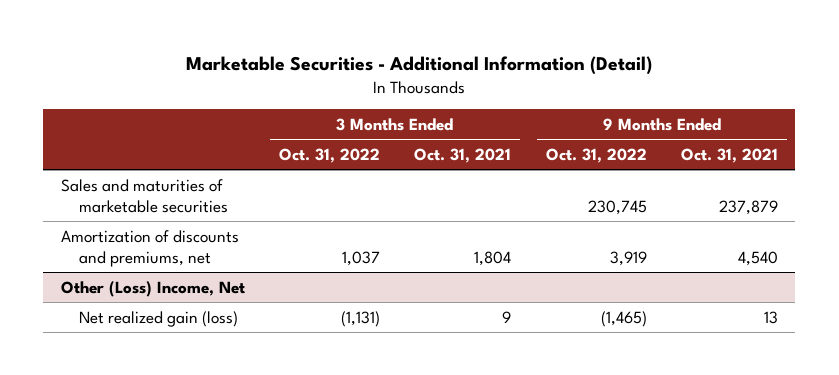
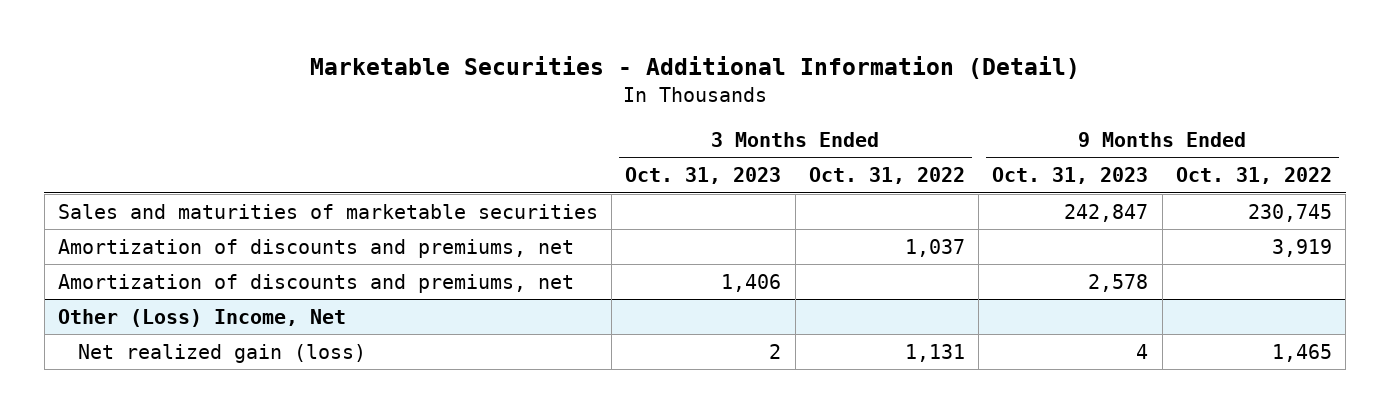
[414,147,512,163] Oct. 31, 2021 -> none
[681,147,779,163] Oct. 31, 2021 -> none
none -> [625,167,782,185] Oct. 31, 2023
none -> [992,167,1149,185] Oct. 31, 2023
none -> [57,273,574,293] Amortization of discounts and premiums, net
[341,310,381,327] (1,131) -> [904,343,965,362] 1,131
[600,310,647,327] (1,465) -> [1271,343,1332,362] 1,465

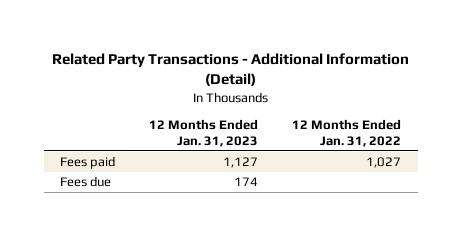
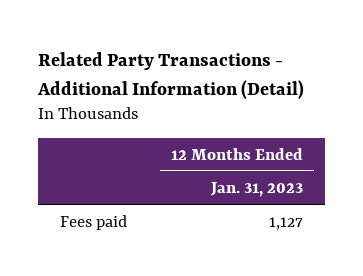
[291,119,401,147] 12 Months Ended Jan. 31, 2022 -> none
[60,176,112,188] Fees due -> none

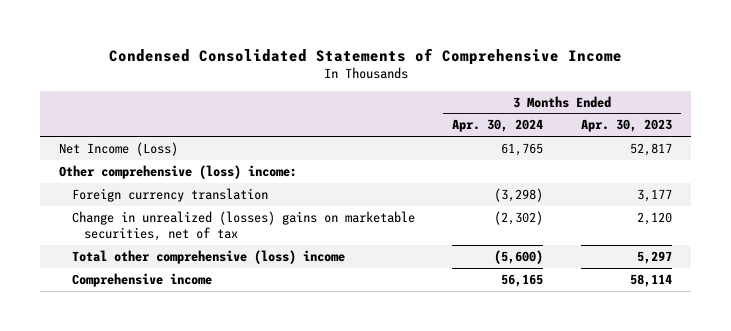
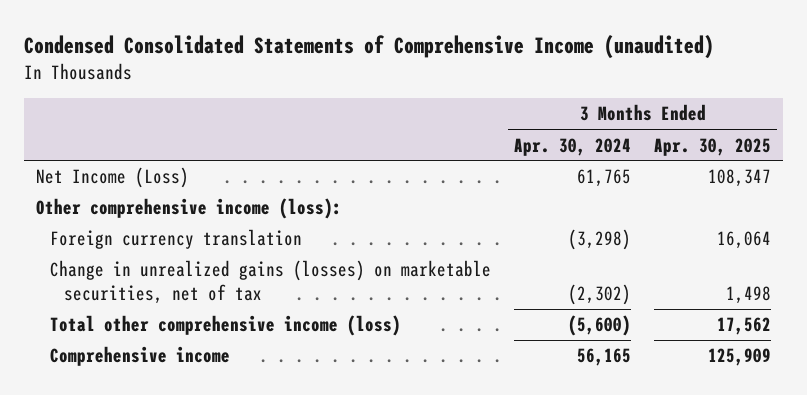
[108,47,622,65] Condensed Consolidated Statements of Comprehensive Income -> [23,35,714,60] Condensed Consolidated Statements of Comprehensive Income (unaudited)
[580,119,672,133] Apr. 30, 2023 -> none
none -> [654,137,772,156] Apr. 30, 2025
[59,164,298,179] Other comprehensive (loss) income: -> [35,198,342,220] Other comprehensive income (loss):
[71,210,415,241] Change in unrealized (losses) gains on marketable securities, net of tax -> [49,260,491,304] Change in unrealized gains (losses) on marketable securities, net of tax
[71,249,345,264] Total other comprehensive (loss) income -> [49,315,401,337] Total other comprehensive income (loss)

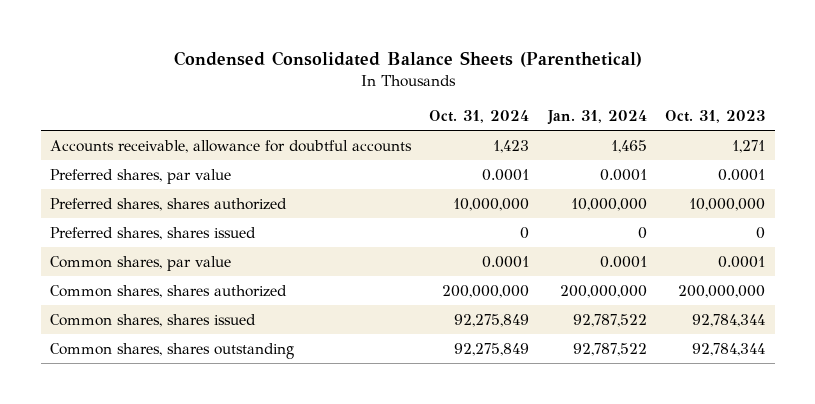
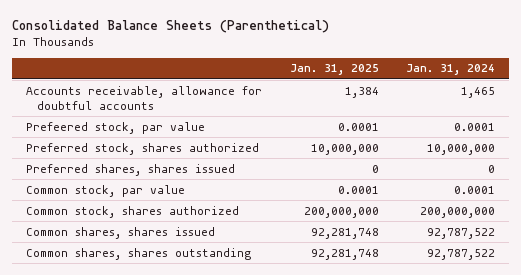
[173,50,642,67] Condensed Consolidated Balance Sheets (Parenthetical) -> [11,19,329,33] Consolidated Balance Sheets (Parenthetical)
[429,110,530,124] Oct. 31, 2024 -> none
[665,110,766,124] Oct. 31, 2023 -> none
none -> [289,64,379,76] Jan. 31, 2025
[49,168,231,184] Preferred shares, par value -> [25,121,205,134] Prefeered stock, par value
[49,197,287,211] Preferred shares, shares authorized -> [25,142,259,155] Preferred stock, shares authorized
[49,255,231,271] Common shares, par value -> [25,184,185,197] Common stock, par value
[49,284,287,298] Common shares, shares authorized -> [25,205,239,218] Common stock, shares authorized

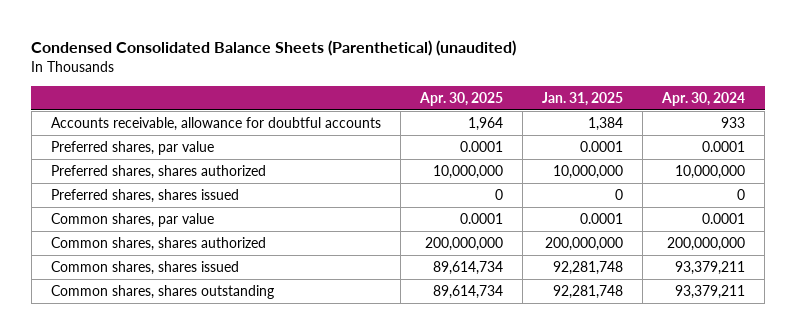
[11,19,329,33] Consolidated Balance Sheets (Parenthetical) -> [31,40,517,57] Condensed Consolidated Balance Sheets (Parenthetical) (unaudited)
[406,64,496,76] Jan. 31, 2024 -> none
none -> [419,91,504,106] Apr. 30, 2025
none -> [661,91,746,106] Apr. 30, 2024
[25,121,205,134] Prefeered stock, par value -> [50,140,214,155] Preferred shares, par value
[25,142,259,155] Preferred stock, shares authorized -> [50,164,266,179] Preferred shares, shares authorized
[25,184,185,197] Common stock, par value -> [50,212,214,227] Common shares, par value
[25,205,239,218] Common stock, shares authorized -> [50,236,266,251] Common shares, shares authorized

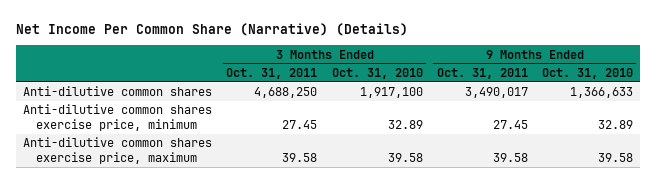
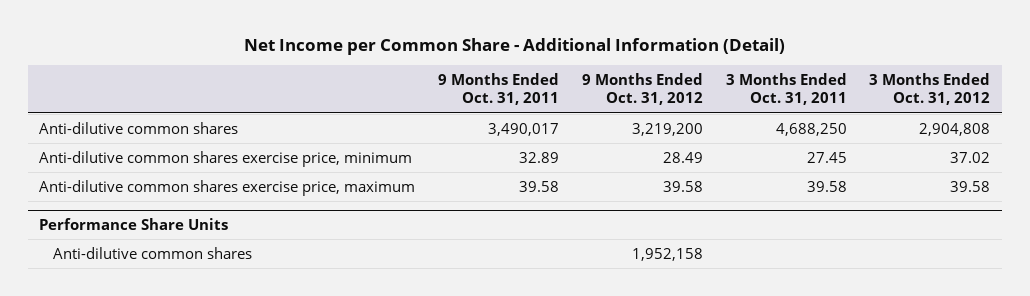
[16,22,409,36] Net Income Per Common Share (Narrative) (Details) -> [243,37,785,55] Net Income per Common Share - Additional Information (Detail)
[331,67,423,79] Oct. 31, 2010 -> none
[541,67,633,79] Oct. 31, 2010 -> none
none -> [581,73,703,106] 9 Months Ended Oct. 31, 2012
none -> [869,73,991,106] 3 Months Ended Oct. 31, 2012
[492,119,528,129] 27.45 -> [518,151,559,163] 32.89
none -> [39,217,229,230] Performance Share Units
none -> [52,246,252,259] Anti-dilutive common shares

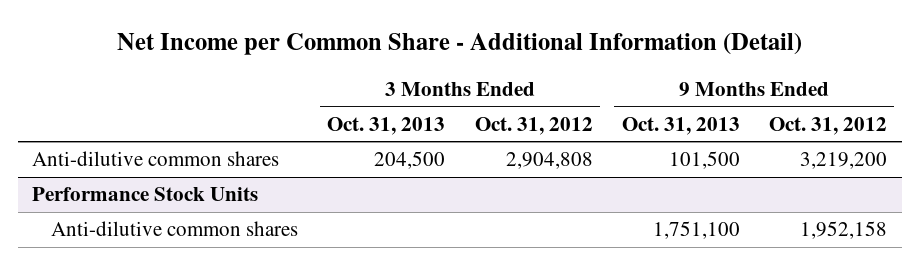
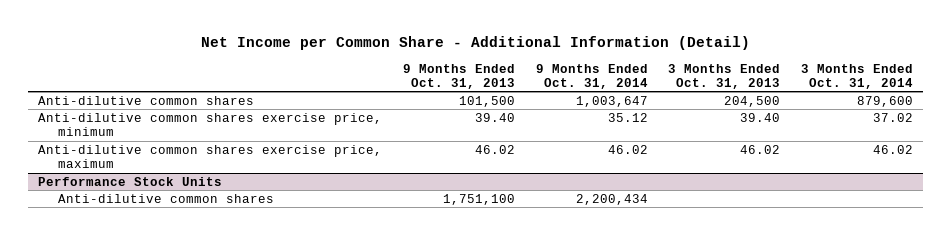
[474,116,593,135] Oct. 31, 2012 -> none
[769,116,888,135] Oct. 31, 2012 -> none
none -> [535,63,648,89] 9 Months Ended Oct. 31, 2014
none -> [800,63,913,89] 3 Months Ended Oct. 31, 2014
none -> [38,112,383,137] Anti-dilutive common shares exercise price, minimum
none -> [38,144,383,169] Anti-dilutive common shares exercise price, maximum

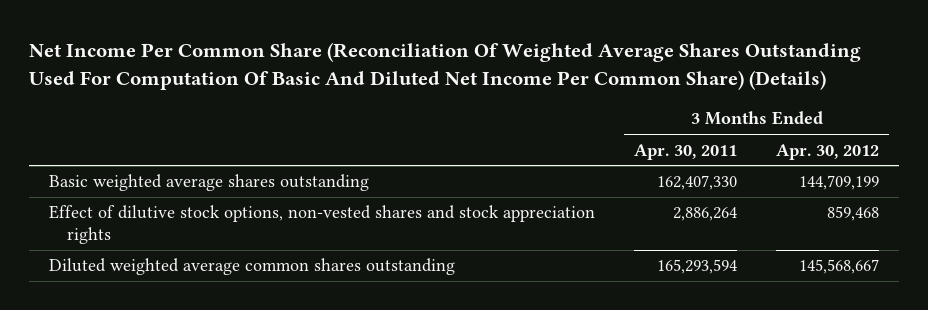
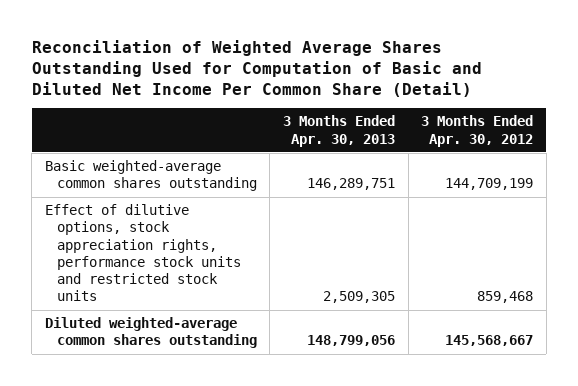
[29,42,862,90] Net Income Per Common Share (Reconciliation Of Weighted Average Shares Outstanding Used For Computation Of Basic And Diluted Net Income Per Common Share) (Details) -> [31,39,482,97] Reconciliation of Weighted Average Shares Outstanding Used for Computation of Basic and Diluted Net Income Per Common Share (Detail)
[634,143,738,160] Apr. 30, 2011 -> none
none -> [282,115,395,147] 3 Months Ended Apr. 30, 2013
[48,174,369,192] Basic weighted average shares outstanding -> [45,160,257,192] Basic weighted-average common shares outstanding
[48,205,595,245] Effect of dilutive stock options, non-vested shares and stock appreciation rights -> [45,204,241,302] Effect of dilutive options, stock appreciation rights, performance stock units and restricted stock units
[48,258,455,276] Diluted weighted average common shares outstanding -> [45,317,257,349] Diluted weighted-average common shares outstanding

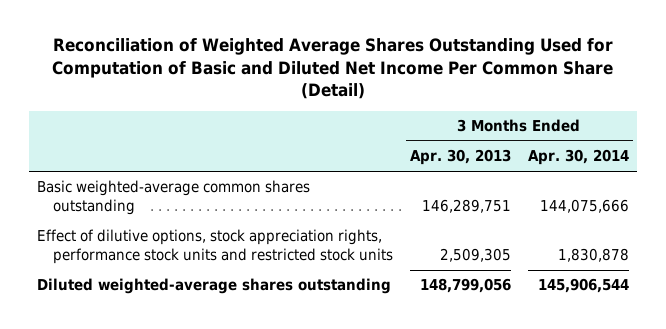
[421,115,534,147] 3 Months Ended Apr. 30, 2012 -> none
none -> [527,149,629,166] Apr. 30, 2014
[45,317,257,349] Diluted weighted-average common shares outstanding -> [37,278,392,295] Diluted weighted-average shares outstanding

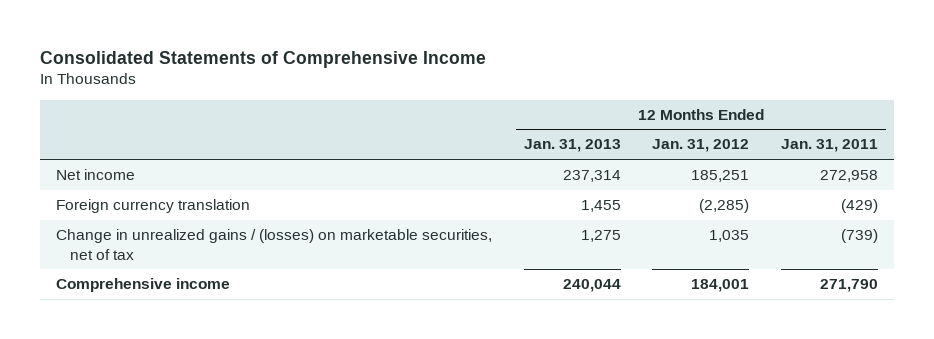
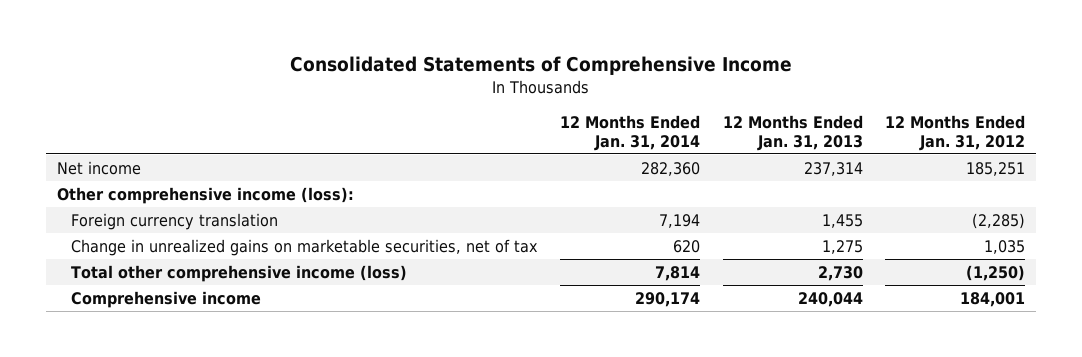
[780,139,878,153] Jan. 31, 2011 -> none
none -> [560,114,701,151] 12 Months Ended Jan. 31, 2014
none -> [57,186,355,204] Other comprehensive income (loss):
[55,229,492,260] Change in unrealized gains / (losses) on marketable securities, net of tax -> [70,238,538,256] Change in unrealized gains on marketable securities, net of tax
none -> [70,264,407,282] Total other comprehensive income (loss)

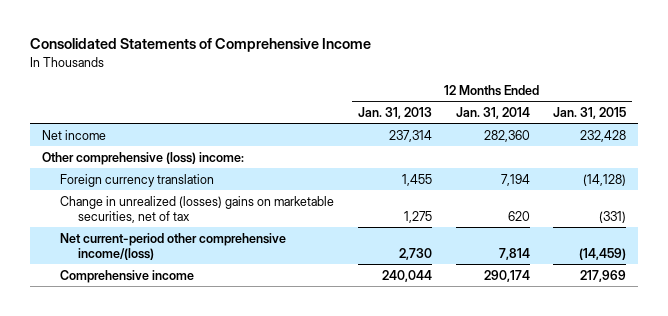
[884,114,1025,151] 12 Months Ended Jan. 31, 2012 -> none
none -> [553,106,627,119] Jan. 31, 2015
[57,186,355,204] Other comprehensive income (loss): -> [41,151,244,165] Other comprehensive (loss) income:
[70,238,538,256] Change in unrealized gains on marketable securities, net of tax -> [59,195,334,223] Change in unrealized (losses) gains on marketable securities, net of tax
[70,264,407,282] Total other comprehensive income (loss) -> [59,232,286,260] Net current-period other comprehensive income/(loss)

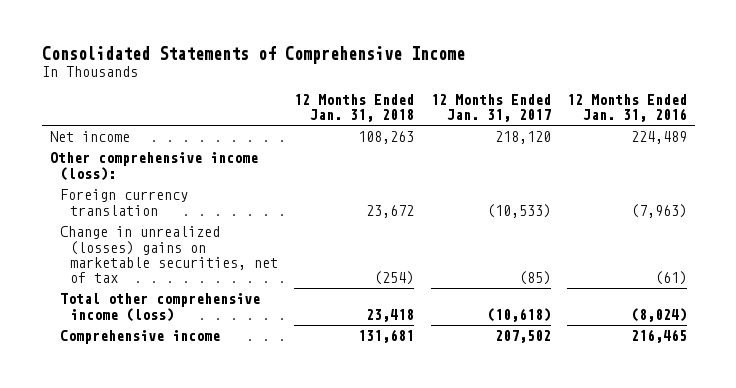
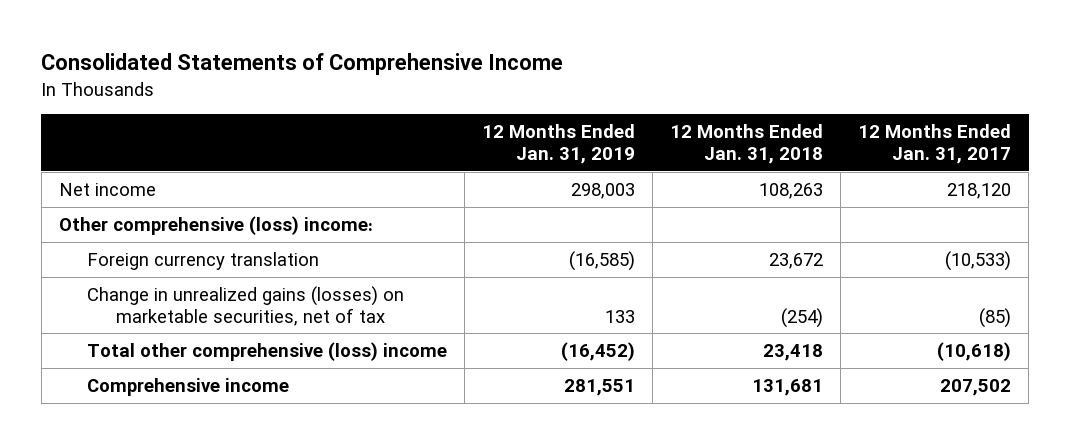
[566,94,687,123] 12 Months Ended Jan. 31, 2016 -> none
none -> [482,124,636,164] 12 Months Ended Jan. 31, 2019
[49,152,258,181] Other comprehensive income (loss): -> [58,216,373,236] Other comprehensive (loss) income:
[59,226,279,283] Change in unrealized (losses) gains on marketable securities, net of tax -> [87,286,405,326] Change in unrealized gains (losses) on marketable securities, net of tax
[59,293,260,322] Total other comprehensive income (loss) -> [87,342,448,362] Total other comprehensive (loss) income

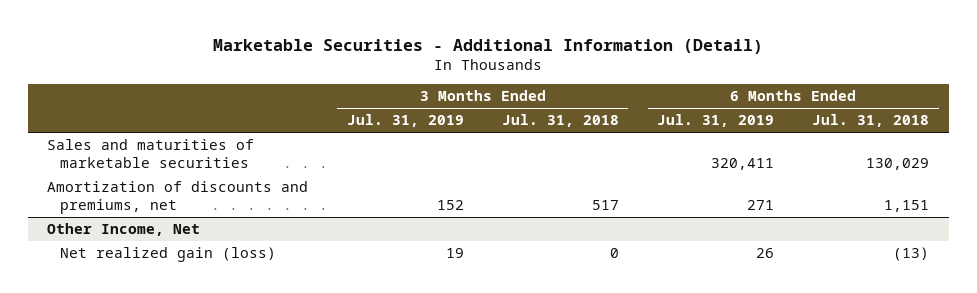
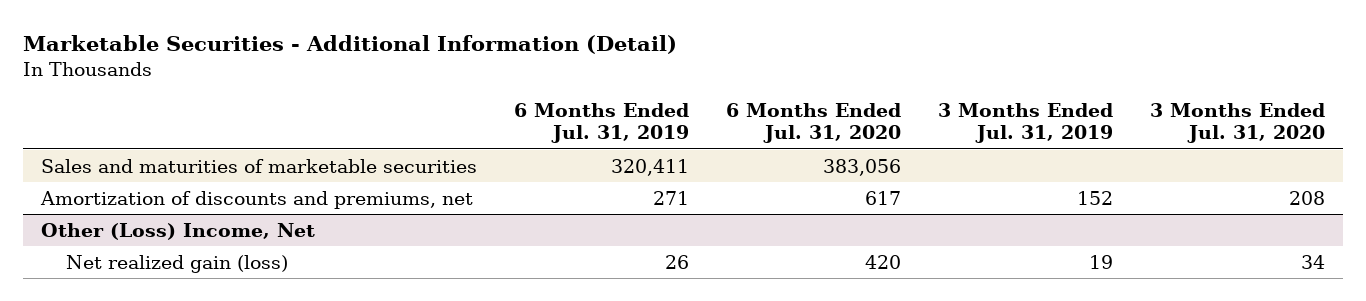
[501,114,619,128] Jul. 31, 2018 -> none
[812,114,930,128] Jul. 31, 2018 -> none
none -> [726,103,902,144] 6 Months Ended Jul. 31, 2020
none -> [1149,103,1325,144] 3 Months Ended Jul. 31, 2020
[47,223,201,237] Other Income, Net -> [41,222,316,240] Other (Loss) Income, Net

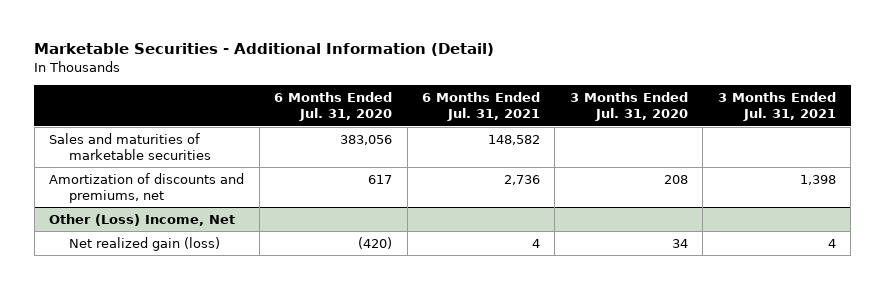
[514,103,690,144] 6 Months Ended Jul. 31, 2019 -> none
[938,103,1114,144] 3 Months Ended Jul. 31, 2019 -> none
none -> [421,92,540,122] 6 Months Ended Jul. 31, 2021
none -> [717,92,836,122] 3 Months Ended Jul. 31, 2021
[865,254,902,269] 420 -> [358,237,393,250] (420)

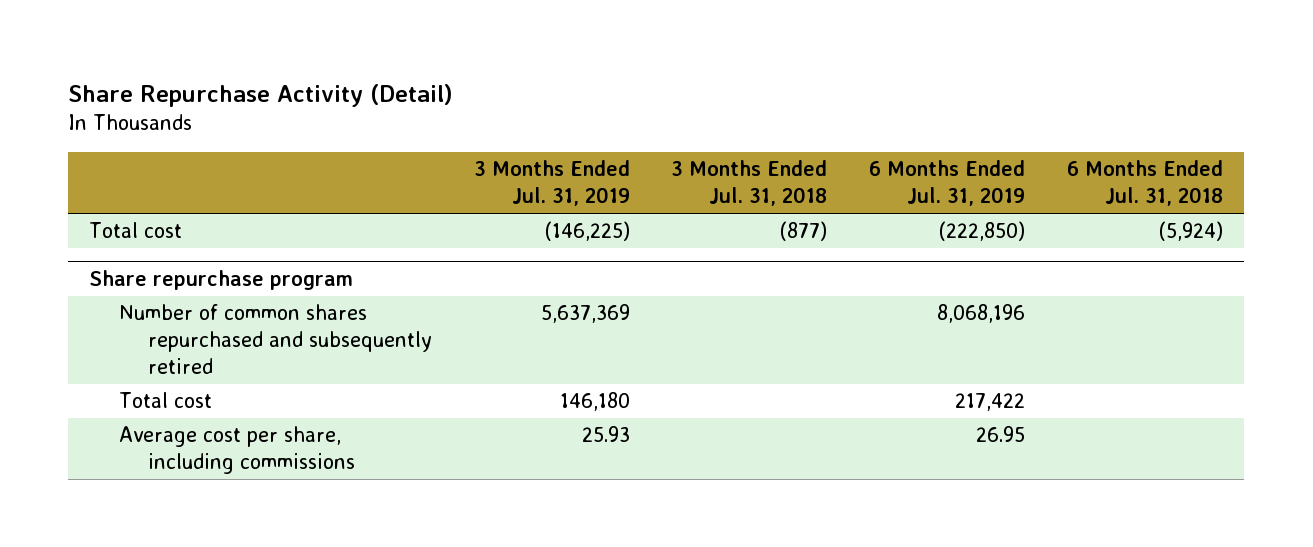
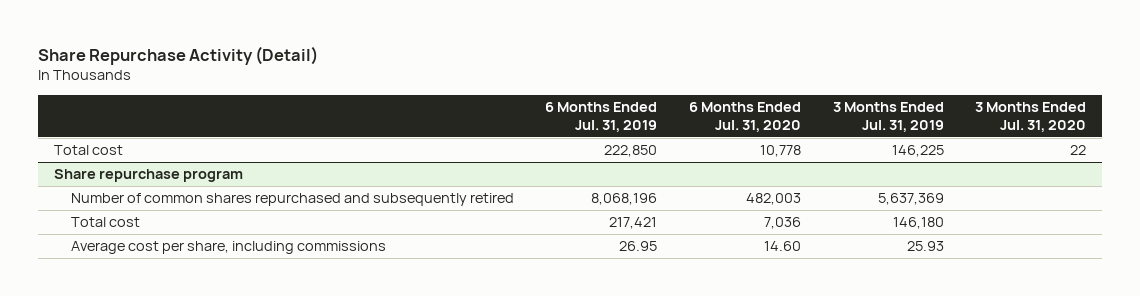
[671,160,828,207] 3 Months Ended Jul. 31, 2018 -> none
[1067,160,1224,207] 6 Months Ended Jul. 31, 2018 -> none
none -> [689,101,802,133] 6 Months Ended Jul. 31, 2020
none -> [975,101,1087,133] 3 Months Ended Jul. 31, 2020
[544,221,630,242] (146,225) -> [891,145,944,158] 146,225
[939,221,1026,242] (222,850) -> [604,145,658,158] 222,850
[955,393,1026,412] 217,422 -> [609,217,658,230] 217,421

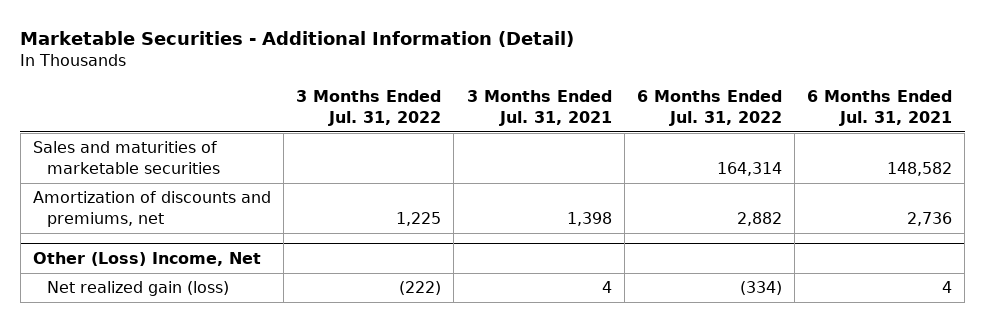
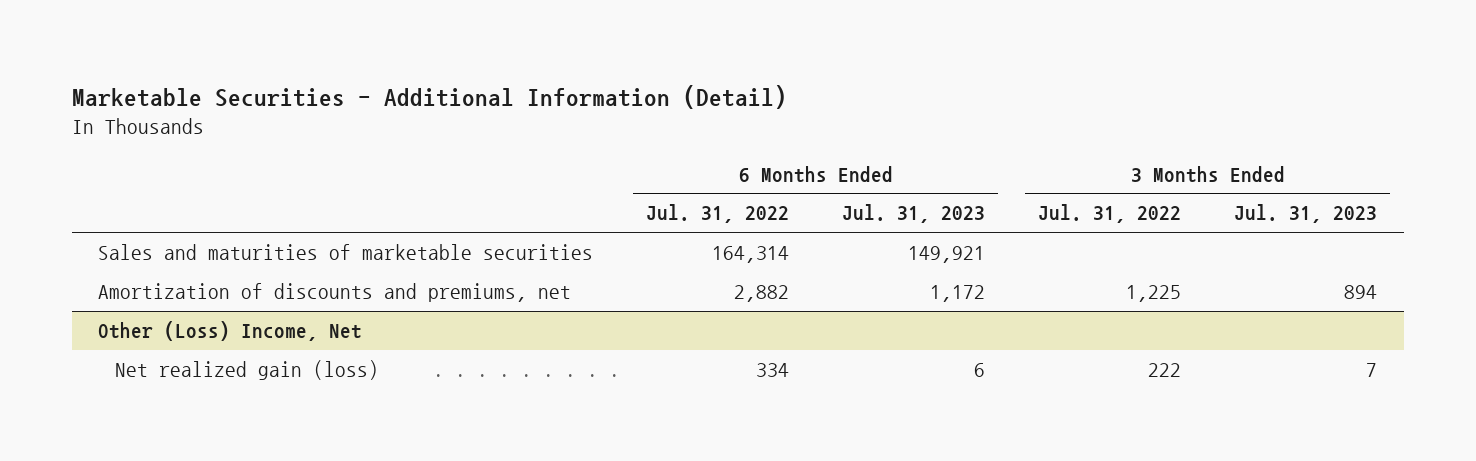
[466,90,612,126] 3 Months Ended Jul. 31, 2021 -> none
[807,90,953,126] 6 Months Ended Jul. 31, 2021 -> none
none -> [842,204,986,224] Jul. 31, 2023
none -> [1234,204,1378,224] Jul. 31, 2023
[399,281,442,296] (222) -> [1148,363,1182,378] 222
[739,281,782,296] (334) -> [756,363,790,378] 334

